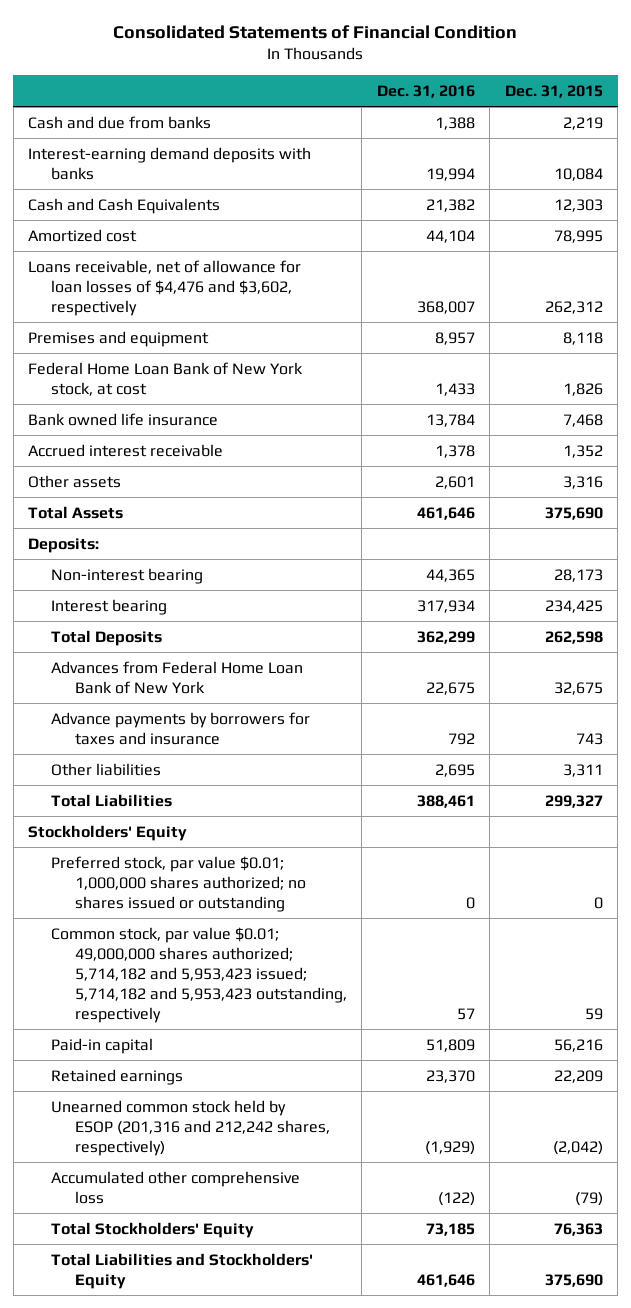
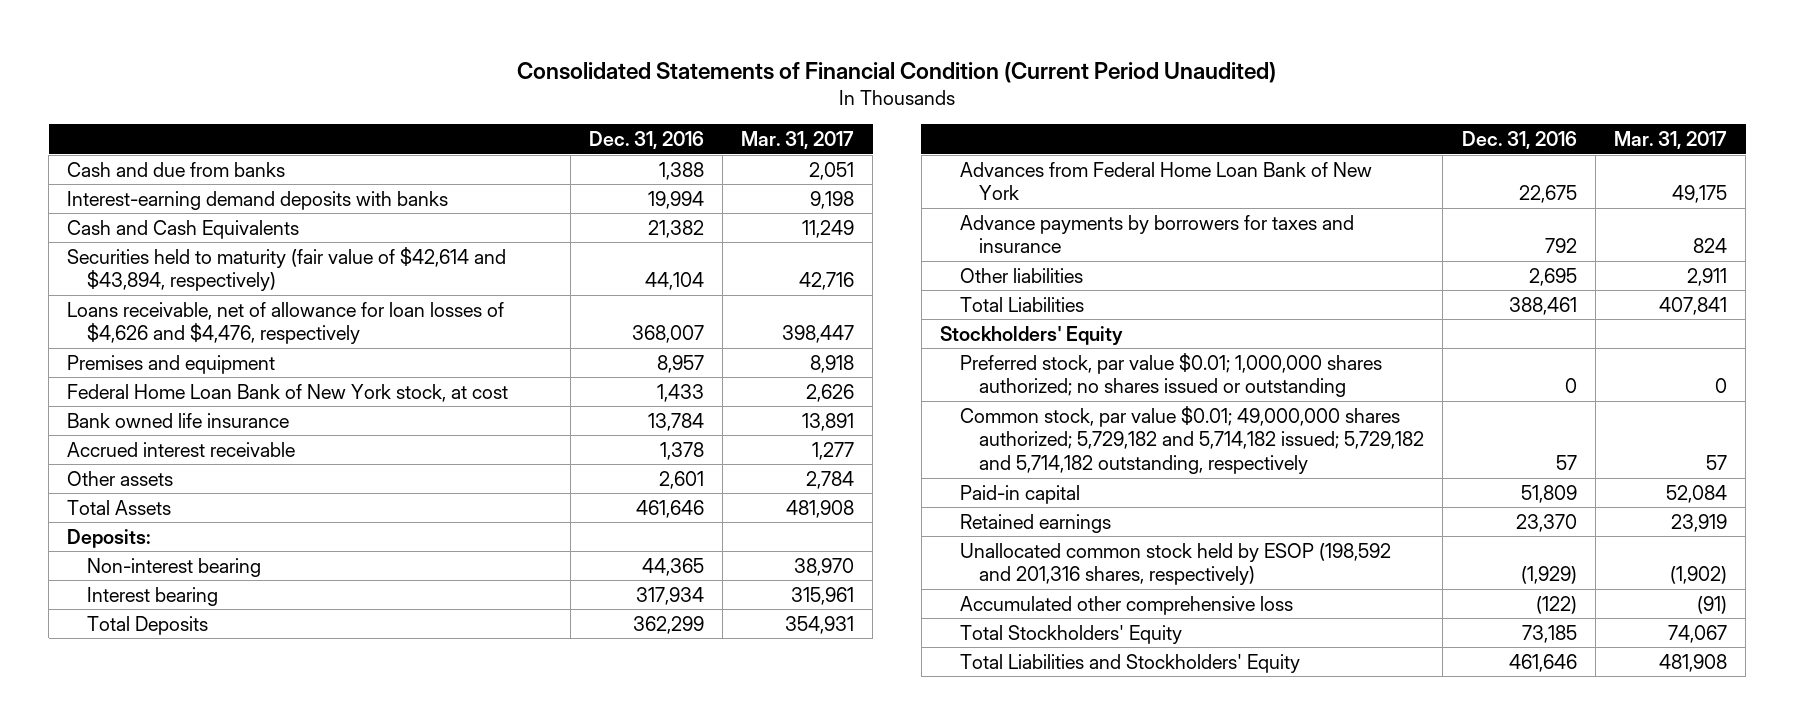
[113,24,518,39] Consolidated Statements of Financial Condition -> [517,61,1277,83] Consolidated Statements of Financial Condition (Current Period Unaudited)
[504,84,603,98] Dec. 31, 2015 -> none
none -> [741,130,855,149] Mar. 31, 2017
[28,228,138,242] Amortized cost -> [67,246,507,292] Securities held to maturity (fair value of $42,614 and $43,894, respectively)
[28,259,302,316] Loans receivable, net of allowance for loan losses of $4,476 and $3,602, respectively -> [67,301,505,345] Loans receivable, net of allowance for loan losses of $4,626 and $4,476, respectively
[51,926,347,1023] Common stock, par value $0.01; 49,000,000 shares authorized; 5,714,182 and 5,953,423 issued; 5,714,182 and 5,953,423 outstanding, respectively -> [959,405,1425,475] Common stock, par value $0.01; 49,000,000 shares authorized; 5,729,182 and 5,714,182 issued; 5,729,182 and 5,714,182 outstanding, respectively
[51,1099,330,1156] Unearned common stock held by ESOP (201,316 and 212,242 shares, respectively) -> [959,542,1391,586] Unallocated common stock held by ESOP (198,592 and 201,316 shares, respectively)

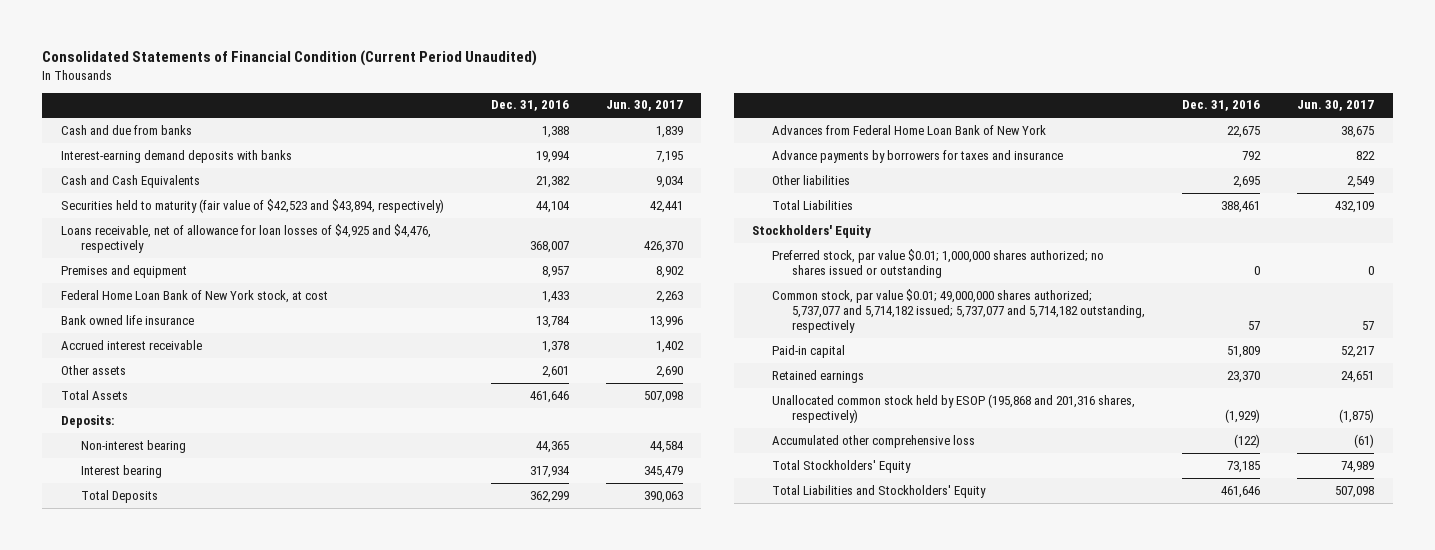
[741,130,855,149] Mar. 31, 2017 -> none
none -> [605,100,683,112] Jun. 30, 2017
[67,246,507,292] Securities held to maturity (fair value of $42,614 and $43,894, respectively) -> [60,198,444,213] Securities held to maturity (fair value of $42,523 and $43,894, respectively)
[67,301,505,345] Loans receivable, net of allowance for loan losses of $4,626 and $4,476, respectively -> [60,223,431,253] Loans receivable, net of allowance for loan losses of $4,925 and $4,476, respectively
[959,405,1425,475] Common stock, par value $0.01; 49,000,000 shares authorized; 5,729,182 and 5,714,182 issued; 5,729,182 and 5,714,182 outstanding, respectively -> [772,288,1146,333] Common stock, par value $0.01; 49,000,000 shares authorized; 5,737,077 and 5,714,182 issued; 5,737,077 and 5,714,182 outstanding, respectively
[959,542,1391,586] Unallocated common stock held by ESOP (198,592 and 201,316 shares, respectively) -> [772,393,1136,423] Unallocated common stock held by ESOP (195,868 and 201,316 shares, respectively)

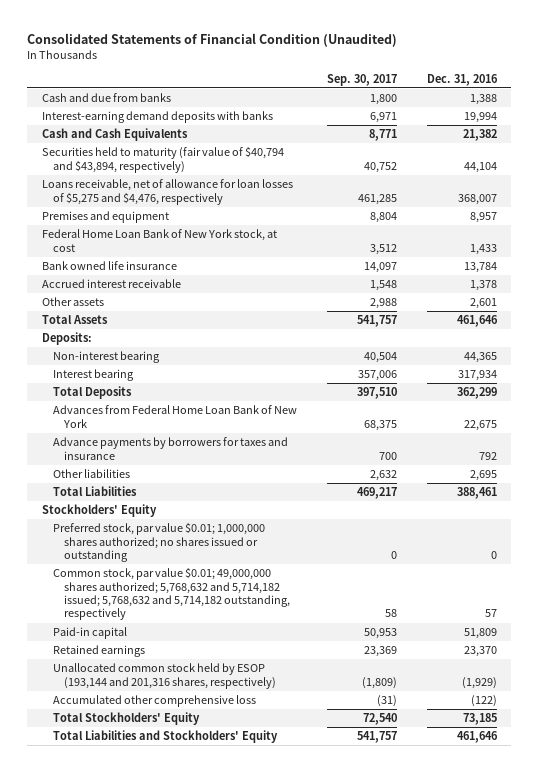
[42,50,538,67] Consolidated Statements of Financial Condition (Current Period Unaudited) -> [26,32,397,47] Consolidated Statements of Financial Condition (Unaudited)
[605,100,683,112] Jun. 30, 2017 -> none
none -> [326,73,397,86] Sep. 30, 2017
[60,198,444,213] Securities held to maturity (fair value of $42,523 and $43,894, respectively) -> [41,146,284,173] Securities held to maturity (fair value of $40,794 and $43,894, respectively)
[60,223,431,253] Loans receivable, net of allowance for loan losses of $4,925 and $4,476, respectively -> [41,179,293,205] Loans receivable, net of allowance for loan losses of $5,275 and $4,476, respectively
[772,288,1146,333] Common stock, par value $0.01; 49,000,000 shares authorized; 5,737,077 and 5,714,182 issued; 5,737,077 and 5,714,182 outstanding, respectively -> [52,567,290,621] Common stock, par value $0.01; 49,000,000 shares authorized; 5,768,632 and 5,714,182 issued; 5,768,632 and 5,714,182 outstanding, respectively
[772,393,1136,423] Unallocated common stock held by ESOP (195,868 and 201,316 shares, respectively) -> [52,663,276,689] Unallocated common stock held by ESOP (193,144 and 201,316 shares, respectively)

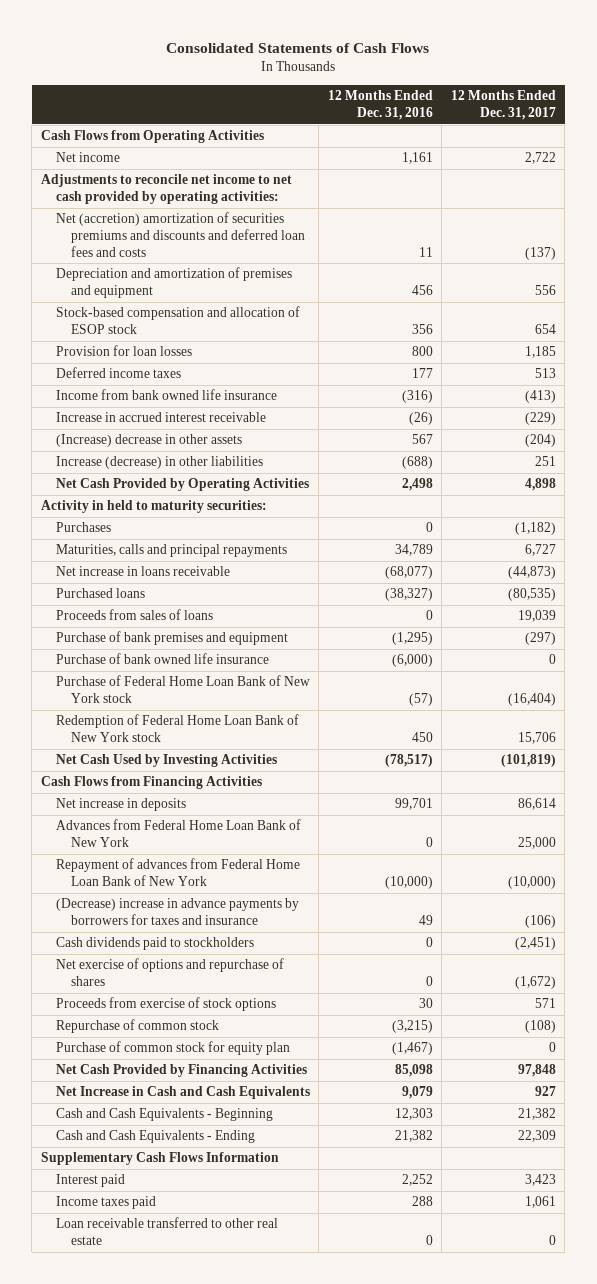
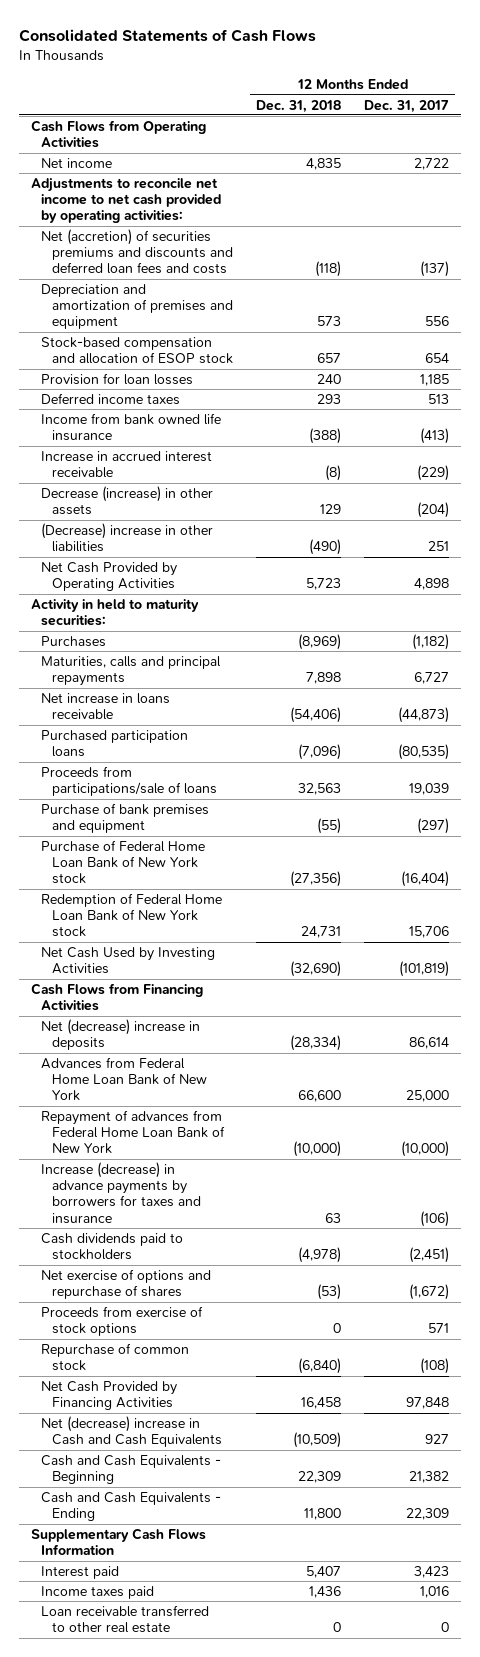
[327,90,433,121] 12 Months Ended Dec. 31, 2016 -> none
none -> [256,99,342,113] Dec. 31, 2018
[55,212,305,258] Net (accretion) amortization of securities premiums and discounts and deferred loan fees and costs -> [41,228,233,275] Net (accretion) of securities premiums and discounts and deferred loan fees and costs
[55,434,242,448] (Increase) decrease in other assets -> [41,485,214,516] Decrease (increase) in other assets
[55,456,263,470] Increase (decrease) in other liabilities -> [41,522,214,553] (Decrease) increase in other liabilities
[55,588,145,599] Purchased loans -> [41,729,189,758] Purchased participation loans
[55,609,213,621] Proceeds from sales of loans -> [41,765,217,797] Proceeds from participations/sale of loans
[55,653,269,665] Purchase of bank owned life insurance -> none
[55,798,186,812] Net increase in deposits -> [41,1018,201,1051] Net (decrease) increase in deposits
[55,898,299,926] (Decrease) increase in advance payments by borrowers for taxes and insurance -> [41,1161,201,1224] Increase (decrease) in advance payments by borrowers for taxes and insurance
[55,1041,290,1056] Purchase of common stock for equity plan -> none
[55,1086,310,1100] Net Increase in Cash and Cash Equivalents -> [41,1415,222,1448] Net (decrease) increase in Cash and Cash Equivalents
[524,1196,556,1209] 1,061 -> [420,1585,450,1598] 1,016

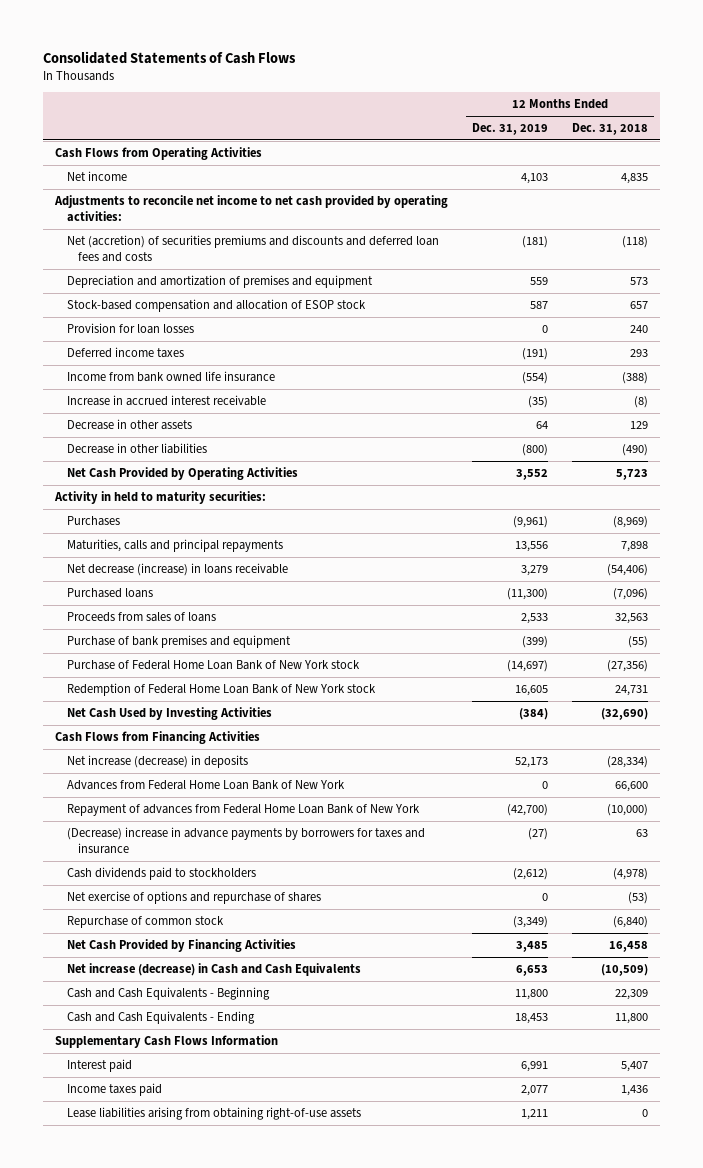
[364,99,450,113] Dec. 31, 2017 -> none
none -> [471,123,548,136] Dec. 31, 2019
[41,485,214,516] Decrease (increase) in other assets -> [66,419,192,431] Decrease in other assets
[41,522,214,553] (Decrease) increase in other liabilities -> [66,443,207,455] Decrease in other liabilities
[41,692,171,721] Net increase in loans receivable -> [66,563,288,577] Net decrease (increase) in loans receivable
[41,729,189,758] Purchased participation loans -> [66,588,153,599] Purchased loans
[41,765,217,797] Proceeds from participations/sale of loans -> [66,612,216,623] Proceeds from sales of loans
[41,1018,201,1051] Net (decrease) increase in deposits -> [66,755,248,769] Net increase (decrease) in deposits
[41,1161,201,1224] Increase (decrease) in advance payments by borrowers for taxes and insurance -> [66,827,425,854] (Decrease) increase in advance payments by borrowers for taxes and insurance
[41,1305,204,1337] Proceeds from exercise of stock options -> none
[41,1415,222,1448] Net (decrease) increase in Cash and Cash Equivalents -> [66,963,361,977] Net increase (decrease) in Cash and Cash Equivalents
[41,1604,210,1634] Loan receivable transferred to other real estate -> [66,1107,361,1121] Lease liabilities arising from obtaining right-of-use assets

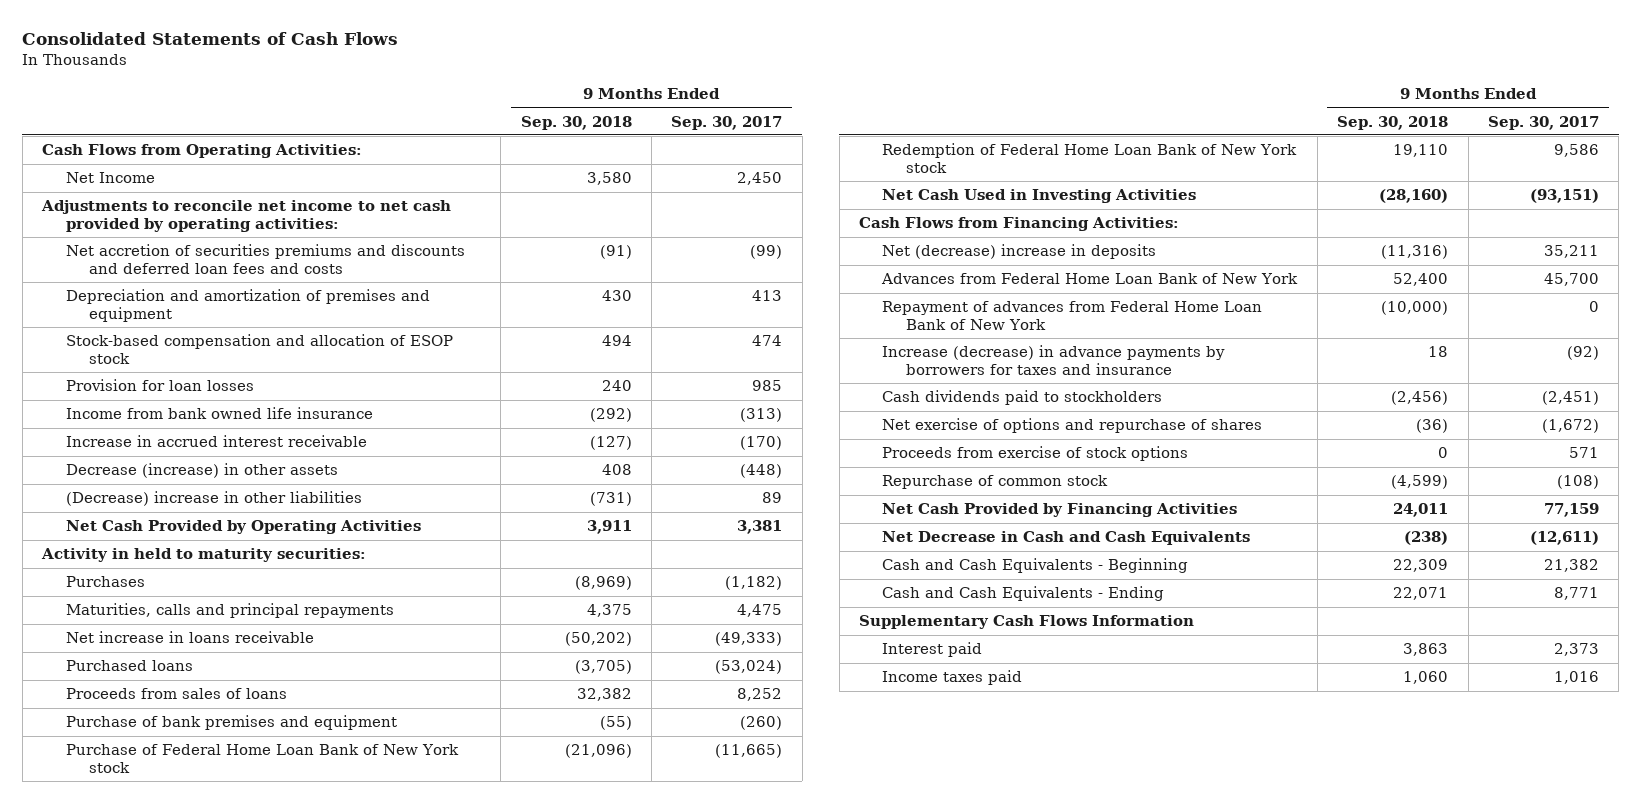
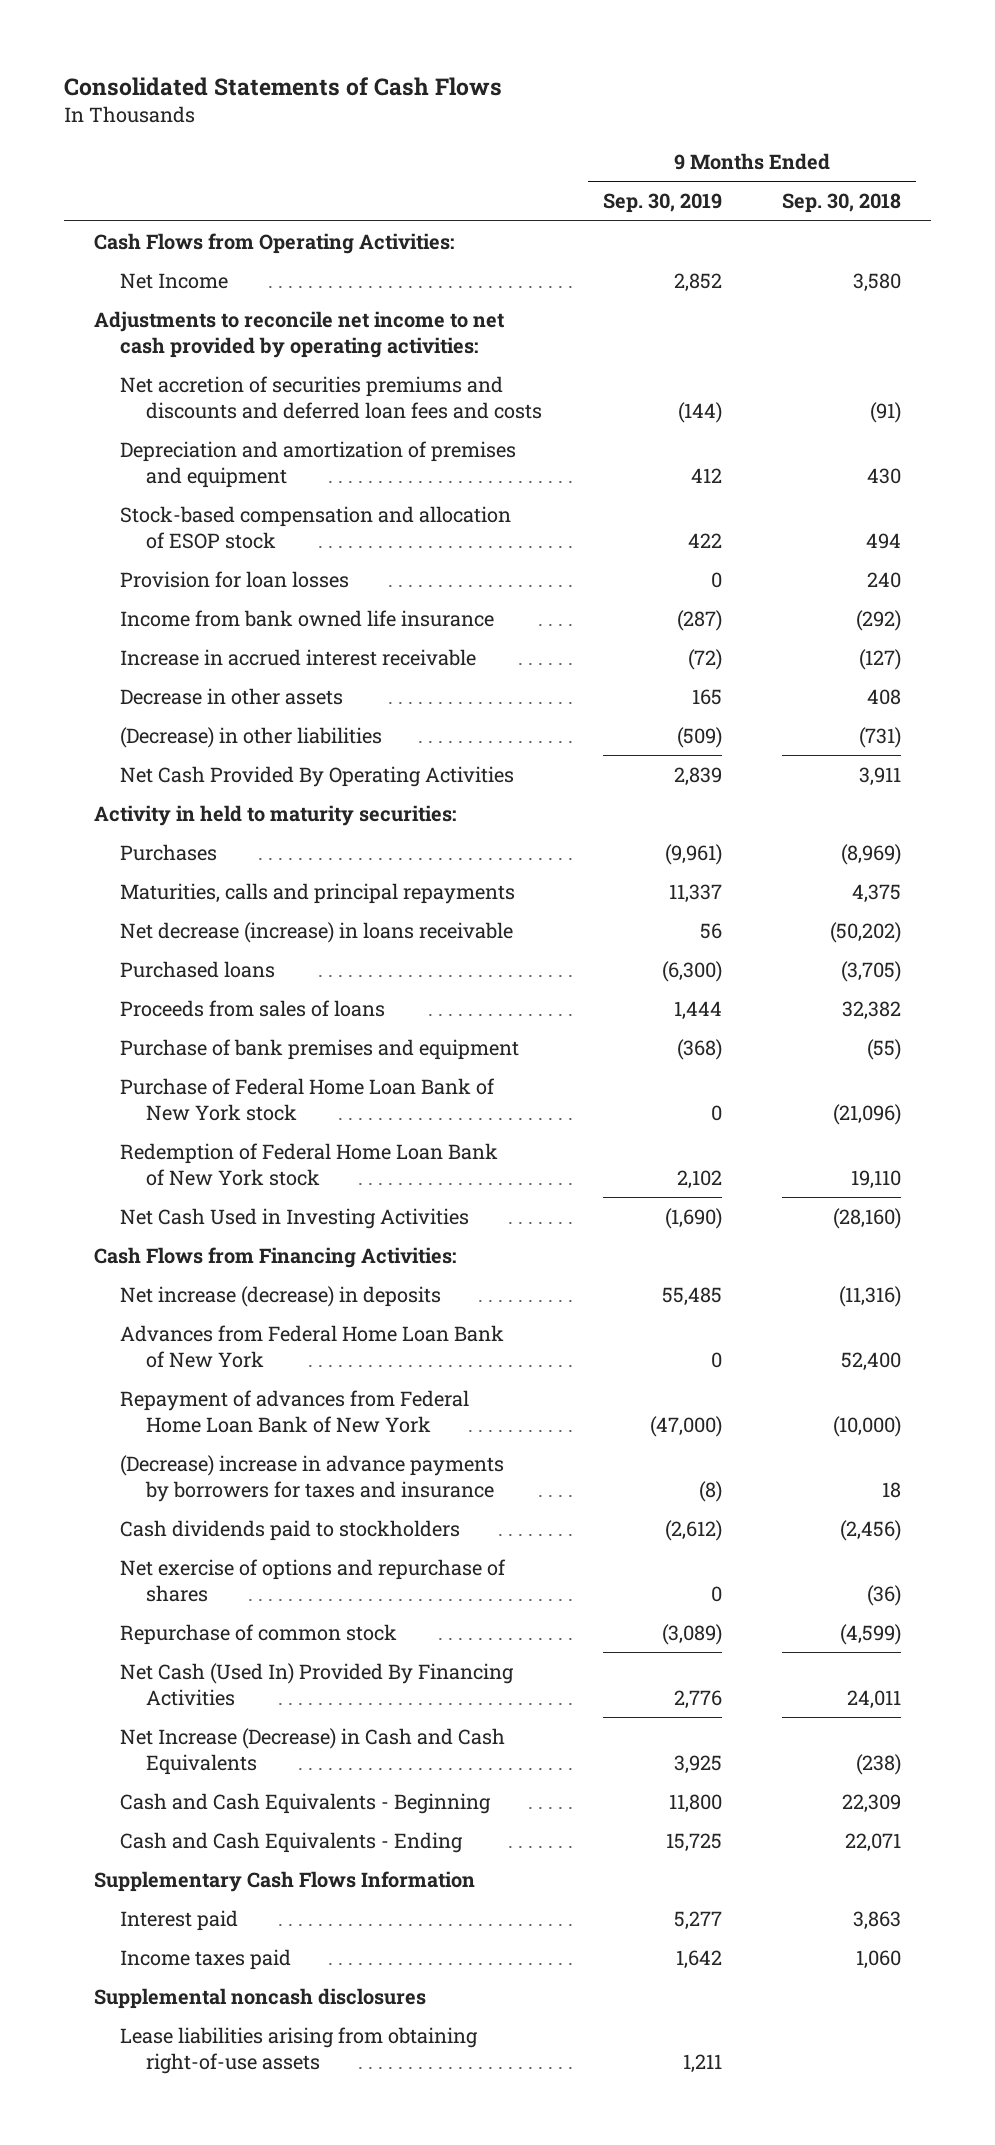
[671,115,783,130] Sep. 30, 2017 -> none
none -> [602,193,722,214] Sep. 30, 2019
[65,463,338,479] Decrease (increase) in other assets -> [120,687,344,705] Decrease in other assets
[65,491,362,507] (Decrease) increase in other liabilities -> [120,726,383,748] (Decrease) in other liabilities
[65,520,421,535] Net Cash Provided by Operating Activities -> [120,765,515,787] Net Cash Provided By Operating Activities
[65,631,314,644] Net increase in loans receivable -> [120,921,514,943] Net decrease (increase) in loans receivable
[882,244,1157,260] Net (decrease) increase in deposits -> [120,1285,442,1307] Net increase (decrease) in deposits
[882,345,1226,375] Increase (decrease) in advance payments by borrowers for taxes and insurance -> [120,1454,505,1502] (Decrease) increase in advance payments by borrowers for taxes and insurance
[882,446,1189,462] Proceeds from exercise of stock options -> none
[882,503,1238,518] Net Cash Provided by Financing Activities -> [120,1662,515,1706] Net Cash (Used In) Provided By Financing Activities
[882,531,1251,546] Net Decrease in Cash and Cash Equivalents -> [120,1727,506,1775] Net Increase (Decrease) in Cash and Cash Equivalents
none -> [93,1987,426,2009] Supplemental noncash disclosures
none -> [120,2026,479,2074] Lease liabilities arising from obtaining right-of-use assets

